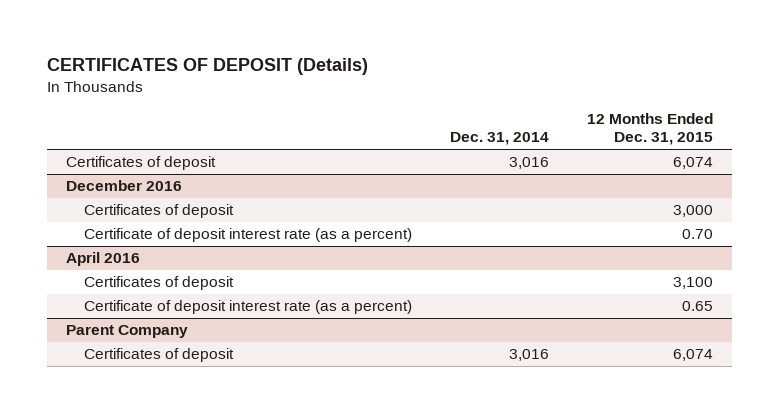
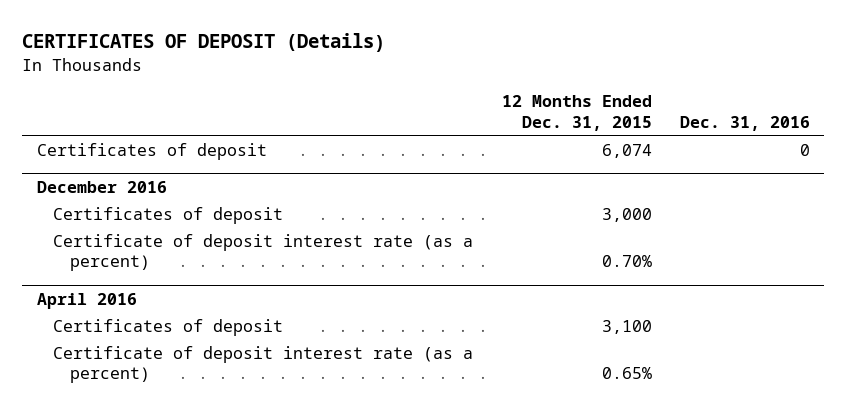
[449,132,549,146] Dec. 31, 2014 -> none
none -> [680,115,811,131] Dec. 31, 2016
[681,229,713,240] 0.70 -> [601,255,652,268] 0.70%
[65,325,188,339] Parent Company -> none
[83,348,234,363] Certificates of deposit -> none
[681,301,713,312] 0.65 -> [601,367,652,380] 0.65%

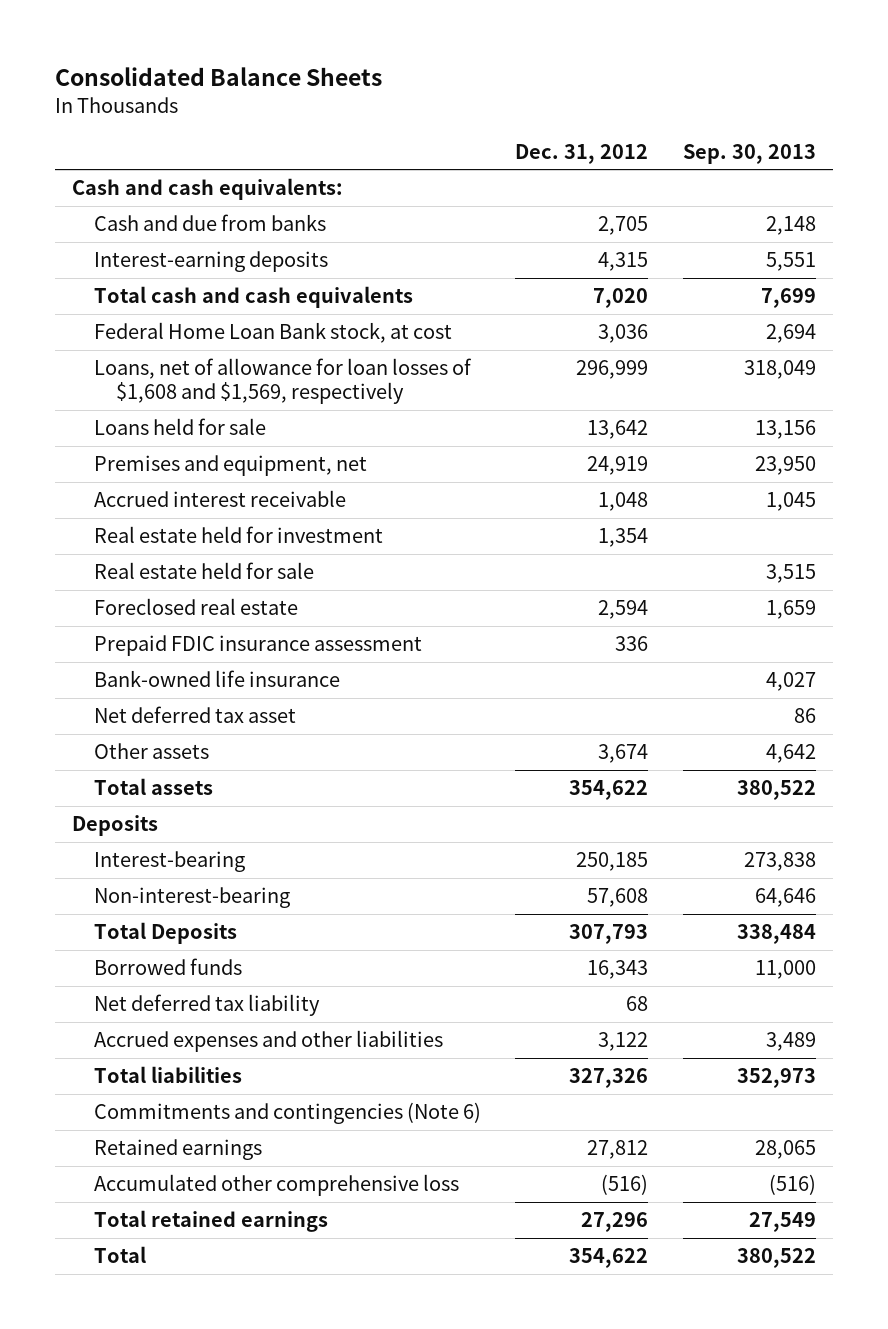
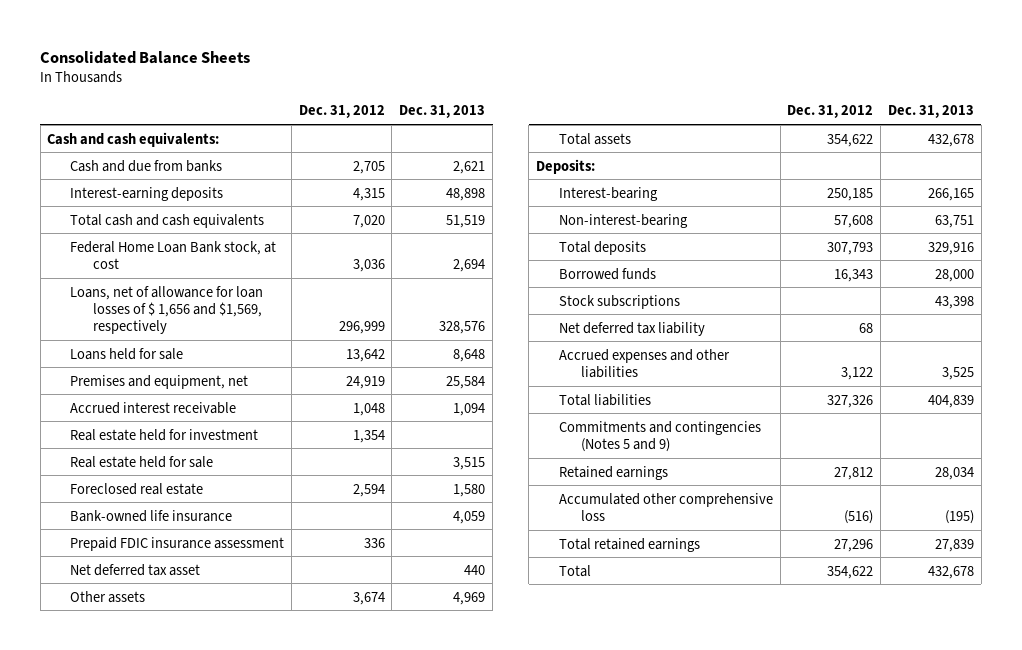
[682,143,816,164] Sep. 30, 2013 -> none
none -> [399,105,486,119] Dec. 31, 2013
[93,358,472,404] Loans, net of allowance for loan losses of $1,608 and $1,569, respectively -> [69,285,263,334] Loans, net of allowance for loan losses of $ 1,656 and $1,569, respectively
[93,635,422,657] Prepaid FDIC insurance assessment -> [69,536,284,551] Prepaid FDIC insurance assessment
[72,815,159,837] Deposits -> [536,158,596,174] Deposits:
[93,922,237,945] Total Deposits -> [558,240,646,255] Total deposits
none -> [558,294,680,309] Stock subscriptions
[93,1102,481,1125] Commitments and contingencies (Note 6) -> [558,420,761,452] Commitments and contingencies (Notes 5 and 9)

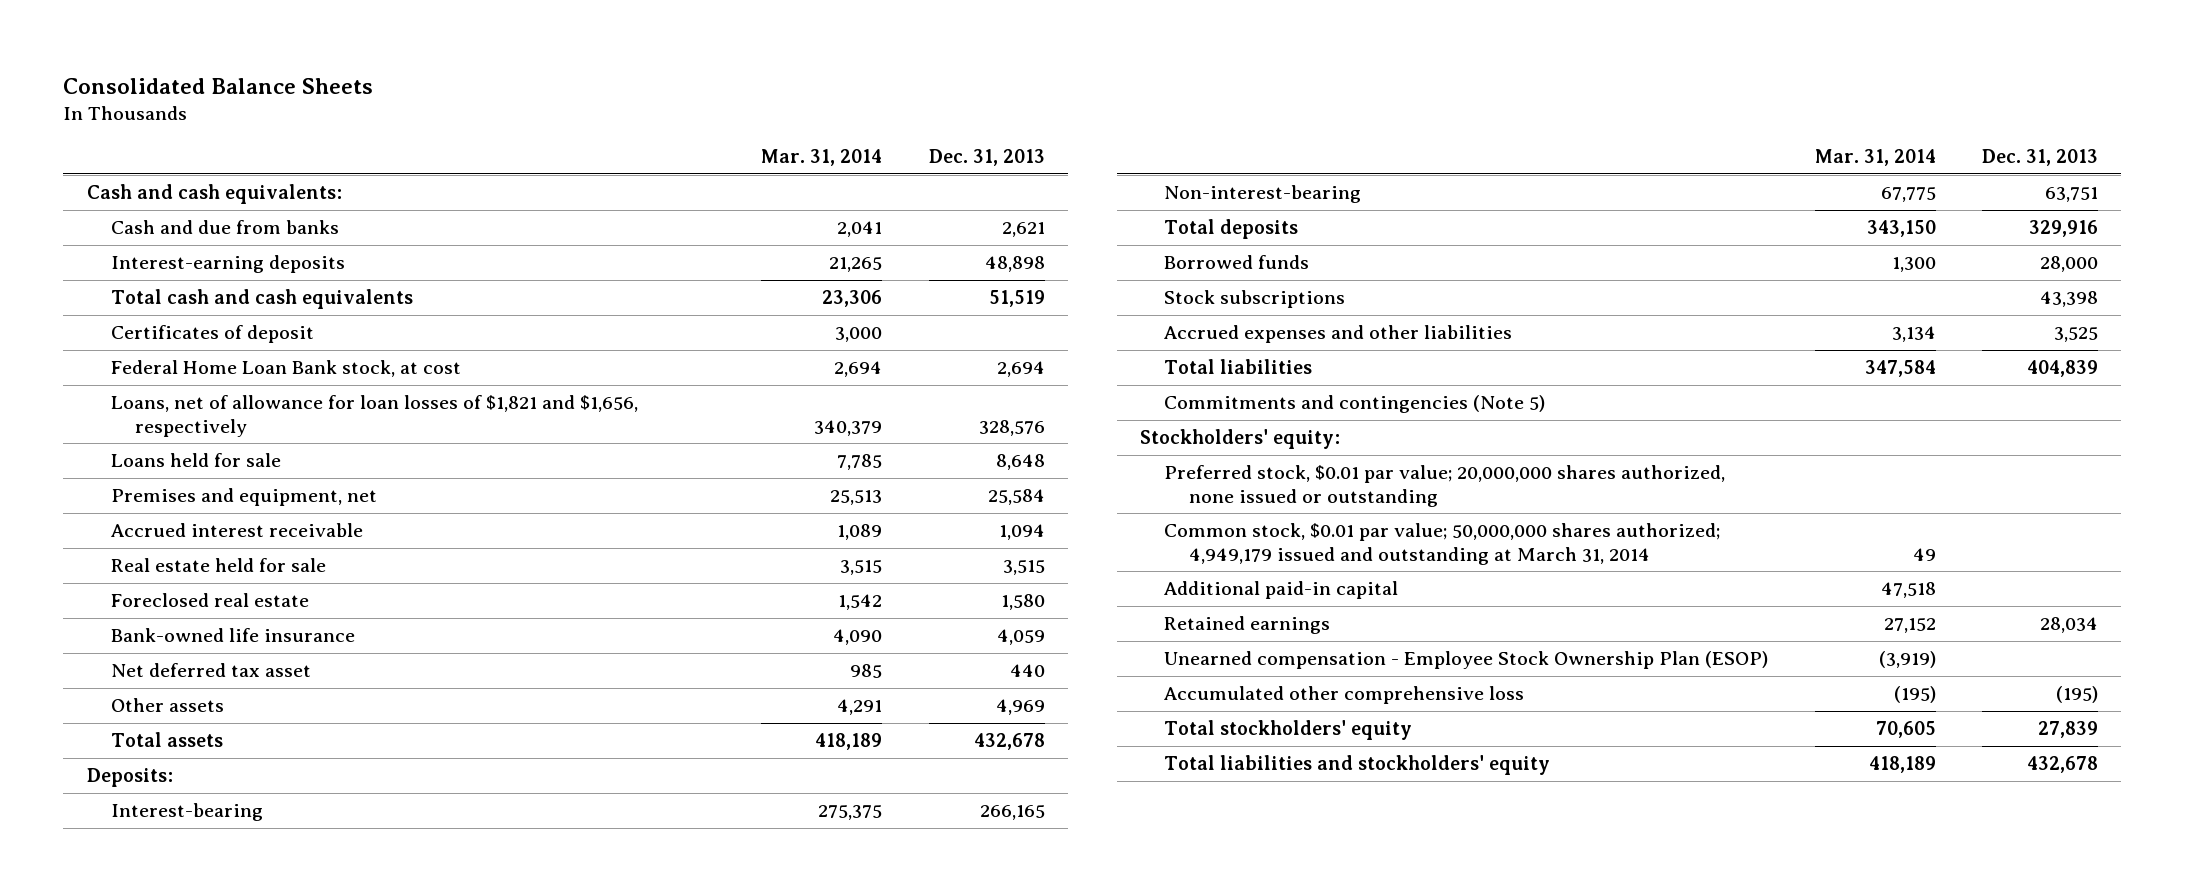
[298,105,385,119] Dec. 31, 2012 -> none
none -> [761,149,883,167] Mar. 31, 2014
none -> [110,325,314,344] Certificates of deposit
[69,285,263,334] Loans, net of allowance for loan losses of $ 1,656 and $1,569, respectively -> [110,395,638,437] Loans, net of allowance for loan losses of $1,821 and $1,656, respectively
[69,428,258,441] Real estate held for investment -> none
[69,536,284,551] Prepaid FDIC insurance assessment -> none
[558,321,705,336] Net deferred tax liability -> none
[558,420,761,452] Commitments and contingencies (Notes 5 and 9) -> [1164,395,1546,414] Commitments and contingencies (Note 5)
none -> [1139,429,1340,450] Stockholders' equity:
none -> [1164,465,1726,507] Preferred stock, $0.01 par value; 20,000,000 shares authorized, none issued or outstanding
none -> [1164,523,1721,565] Common stock, $0.01 par value; 50,000,000 shares authorized; 4,949,179 issued and outstanding at March 31, 2014
none -> [1164,581,1399,600] Additional paid-in capital
none -> [1164,651,1769,670] Unearned compensation - Employee Stock Ownership Plan (ESOP)
[558,537,700,552] Total retained earnings -> [1164,720,1413,741] Total stockholders' equity
[558,564,591,577] Total -> [1164,755,1551,776] Total liabilities and stockholders' equity

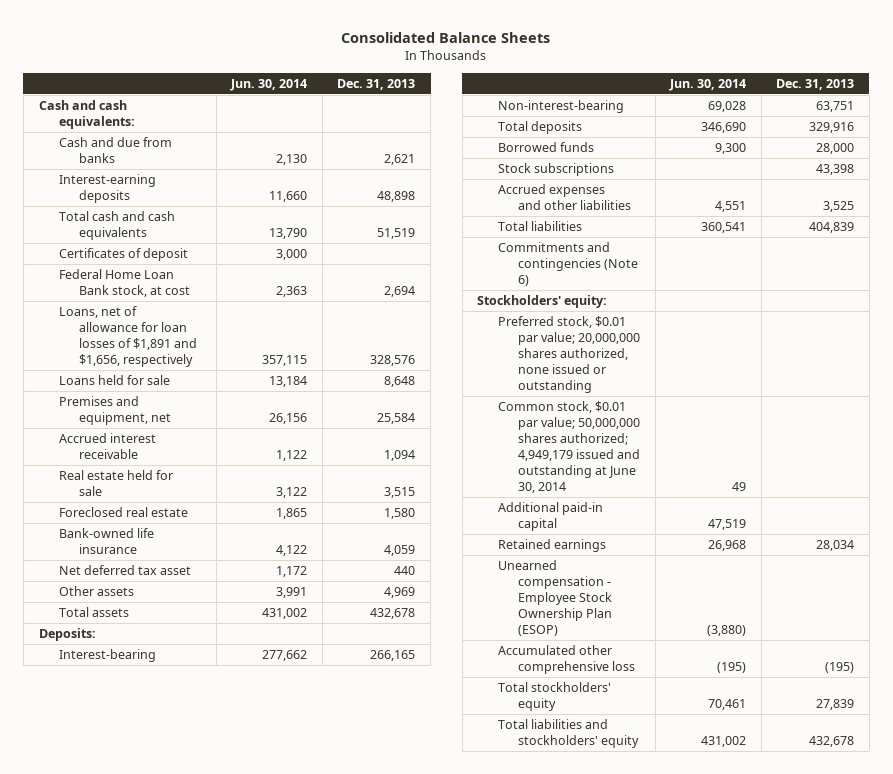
[761,149,883,167] Mar. 31, 2014 -> none
none -> [230,79,308,92] Jun. 30, 2014
[110,395,638,437] Loans, net of allowance for loan losses of $1,821 and $1,656, respectively -> [58,305,198,368] Loans, net of allowance for loan losses of $1,891 and $1,656, respectively
[1164,395,1546,414] Commitments and contingencies (Note 5) -> [497,241,638,287] Commitments and contingencies (Note 6)
[1164,523,1721,565] Common stock, $0.01 par value; 50,000,000 shares authorized; 4,949,179 issued and outstanding at March 31, 2014 -> [497,400,640,494] Common stock, $0.01 par value; 50,000,000 shares authorized; 4,949,179 issued and outstanding at June 30, 2014

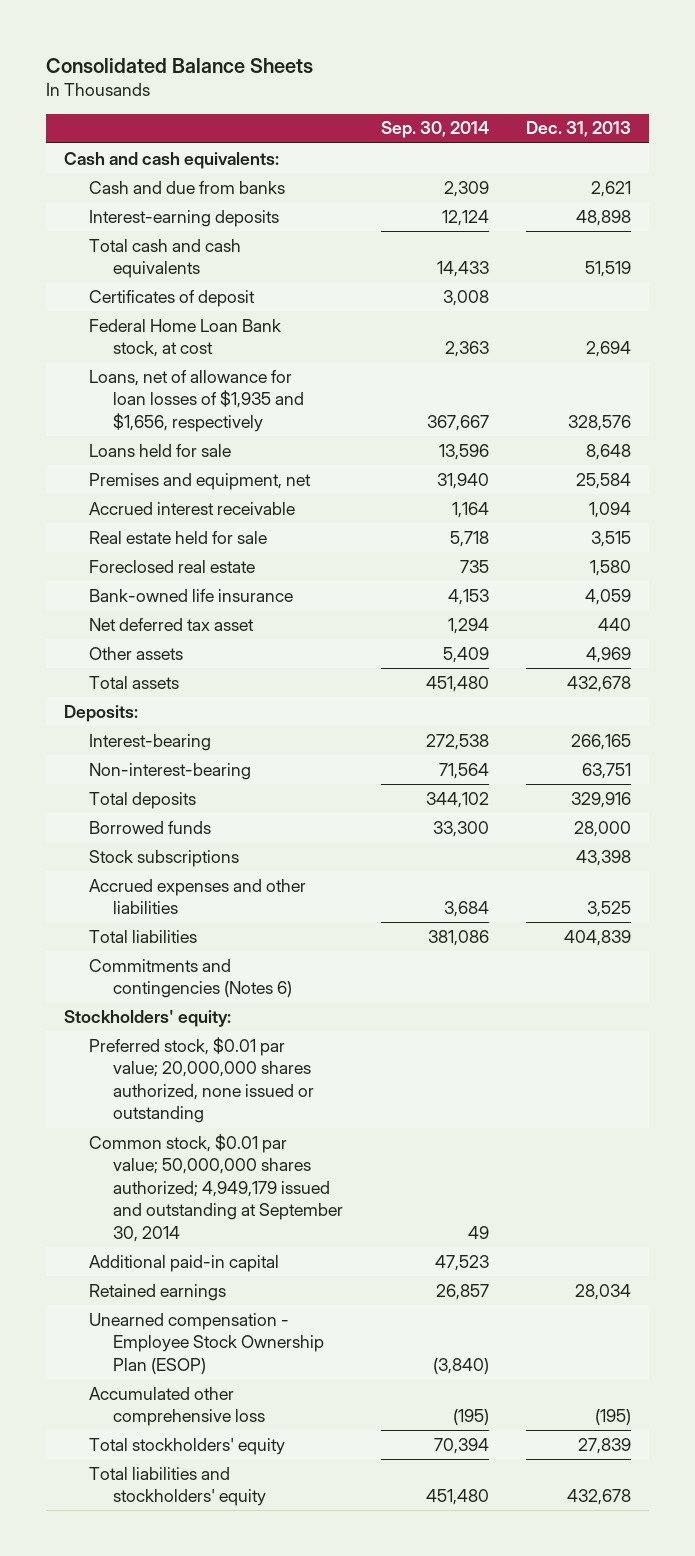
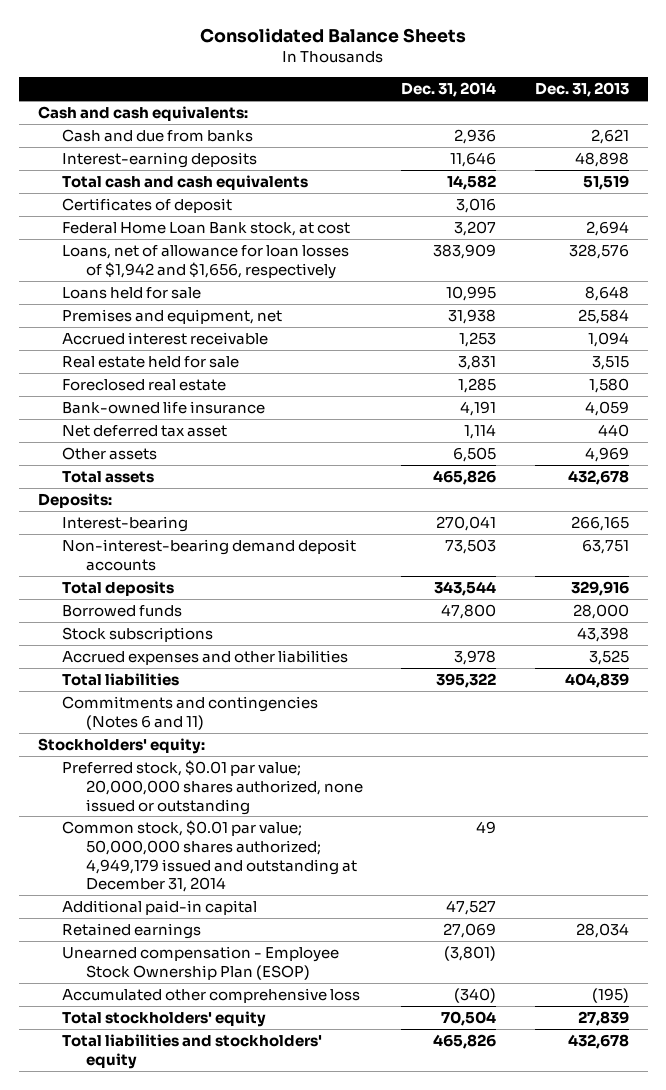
[380,121,489,139] Sep. 30, 2014 -> none
none -> [401,82,497,98] Dec. 31, 2014
[88,369,305,432] Loans, net of allowance for loan losses of $1,935 and $1,656, respectively -> [61,244,349,279] Loans, net of allowance for loan losses of $1,942 and $1,656, respectively
[88,762,251,780] Non-interest-bearing -> [61,538,356,571] Non-interest-bearing demand deposit accounts
[88,958,293,999] Commitments and contingencies (Notes 6) -> [61,695,318,730] Commitments and contingencies (Notes 6 and 11)
[88,1133,344,1243] Common stock, $0.01 par value; 50,000,000 shares authorized; 4,949,179 issued and outstanding at September 30, 2014 -> [61,819,357,893] Common stock, $0.01 par value; 50,000,000 shares authorized; 4,949,179 issued and outstanding at December 31, 2014

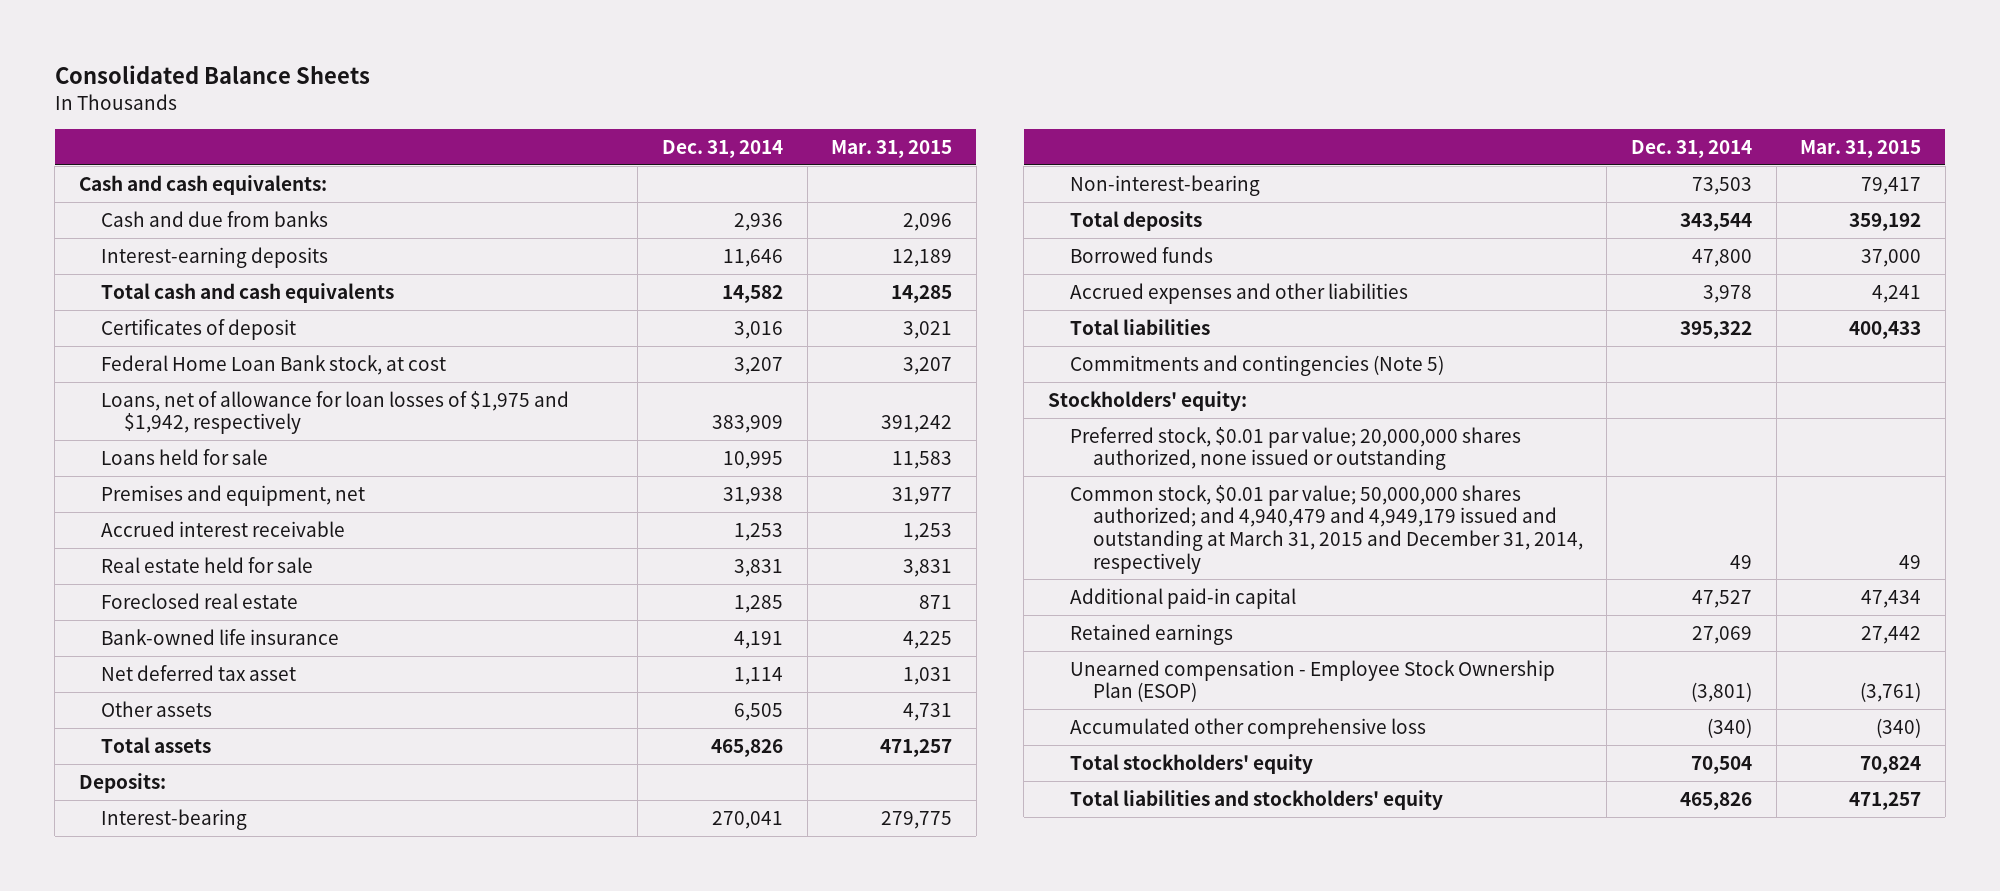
[534,82,629,98] Dec. 31, 2013 -> none
none -> [831,140,953,159] Mar. 31, 2015
[61,244,349,279] Loans, net of allowance for loan losses of $1,942 and $1,656, respectively -> [101,390,570,435] Loans, net of allowance for loan losses of $1,975 and $1,942, respectively
[61,538,356,571] Non-interest-bearing demand deposit accounts -> [1070,174,1261,196] Non-interest-bearing
[61,626,213,642] Stock subscriptions -> none
[61,695,318,730] Commitments and contingencies (Notes 6 and 11) -> [1070,354,1445,376] Commitments and contingencies (Note 5)
[61,819,357,893] Common stock, $0.01 par value; 50,000,000 shares authorized; 4,949,179 issued and outstanding at December 31, 2014 -> [1070,484,1583,574] Common stock, $0.01 par value; 50,000,000 shares authorized; and 4,940,479 and 4,949,179 issued and outstanding at March 31, 2015 and December 31, 2014, respectively

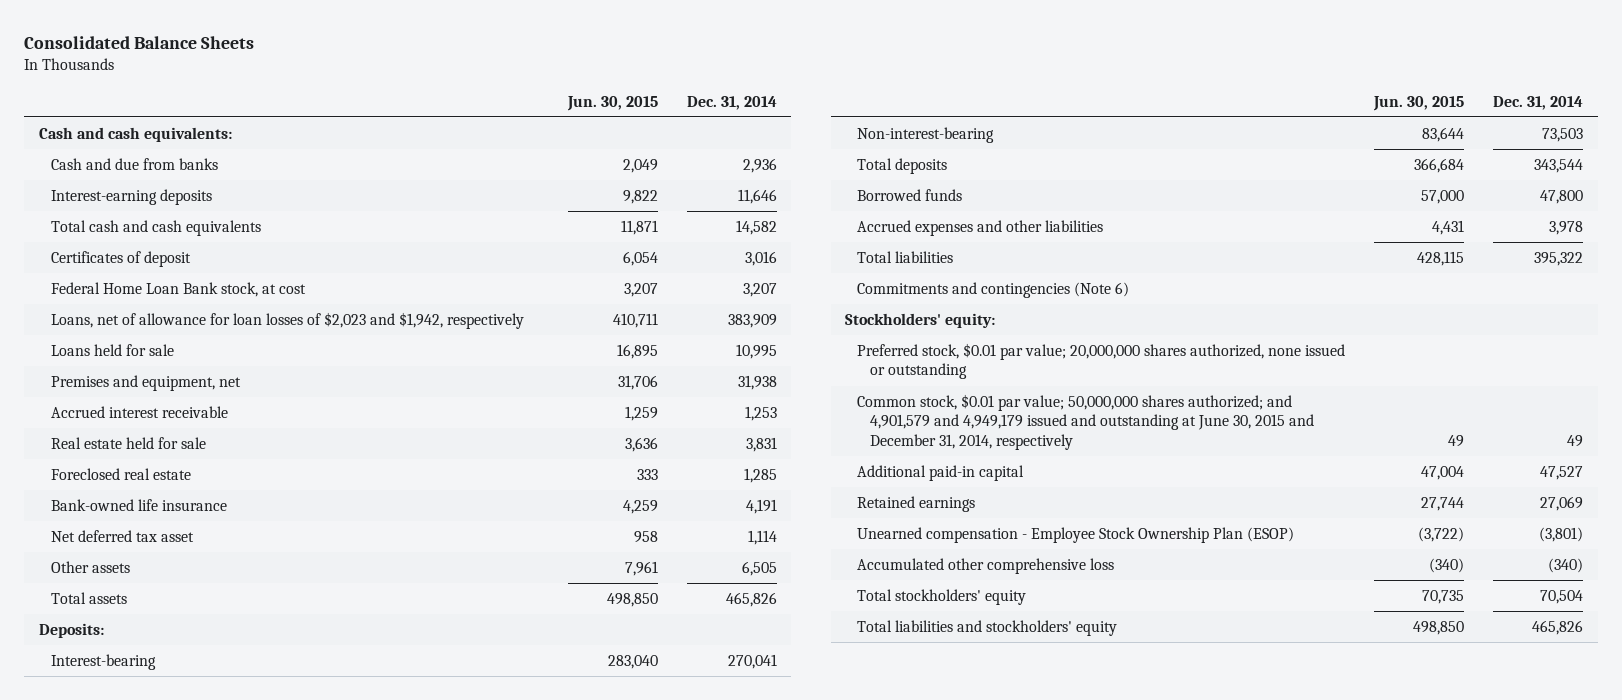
[831,140,953,159] Mar. 31, 2015 -> none
none -> [566,95,658,111] Jun. 30, 2015
[101,390,570,435] Loans, net of allowance for loan losses of $1,975 and $1,942, respectively -> [51,311,525,329] Loans, net of allowance for loan losses of $2,023 and $1,942, respectively
[1070,354,1445,376] Commitments and contingencies (Note 5) -> [857,281,1130,298] Commitments and contingencies (Note 6)
[1070,484,1583,574] Common stock, $0.01 par value; 50,000,000 shares authorized; and 4,940,479 and 4,949,179 issued and outstanding at March 31, 2015 and December 31, 2014, respectively -> [857,393,1314,450] Common stock, $0.01 par value; 50,000,000 shares authorized; and 4,901,579 and 4,949,179 issued and outstanding at June 30, 2015 and December 31, 2014, respectively

